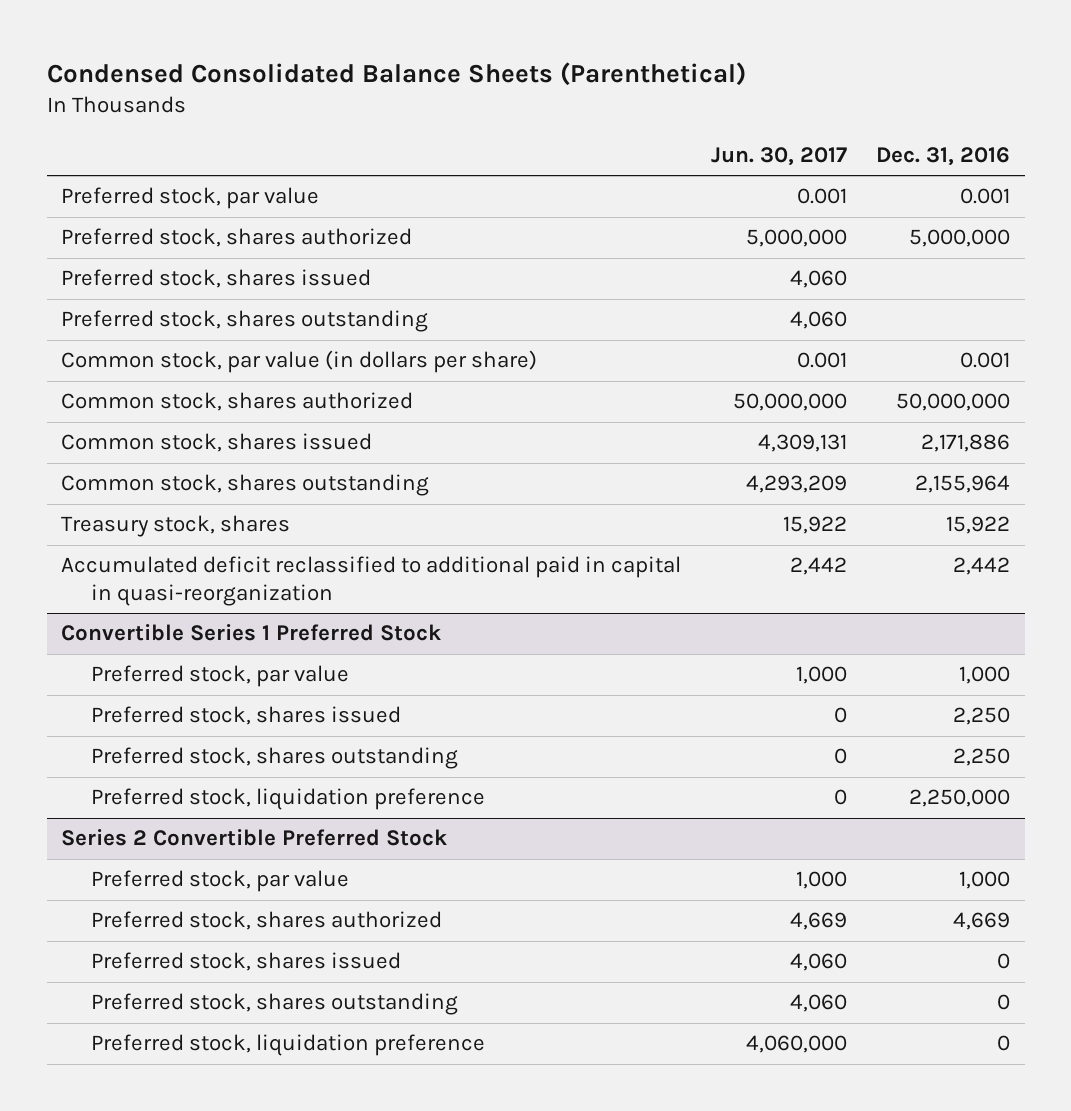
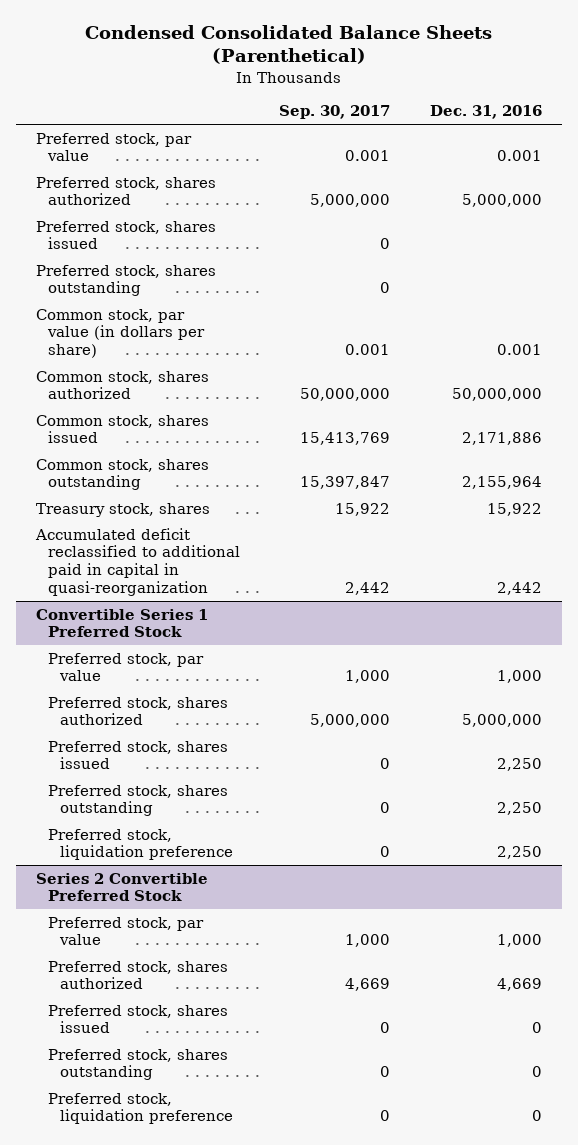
[710,146,847,166] Jun. 30, 2017 -> none
none -> [279,105,391,120] Sep. 30, 2017
none -> [47,696,228,726] Preferred stock, shares authorized
[908,789,1010,808] 2,250,000 -> [496,846,542,860] 2,250

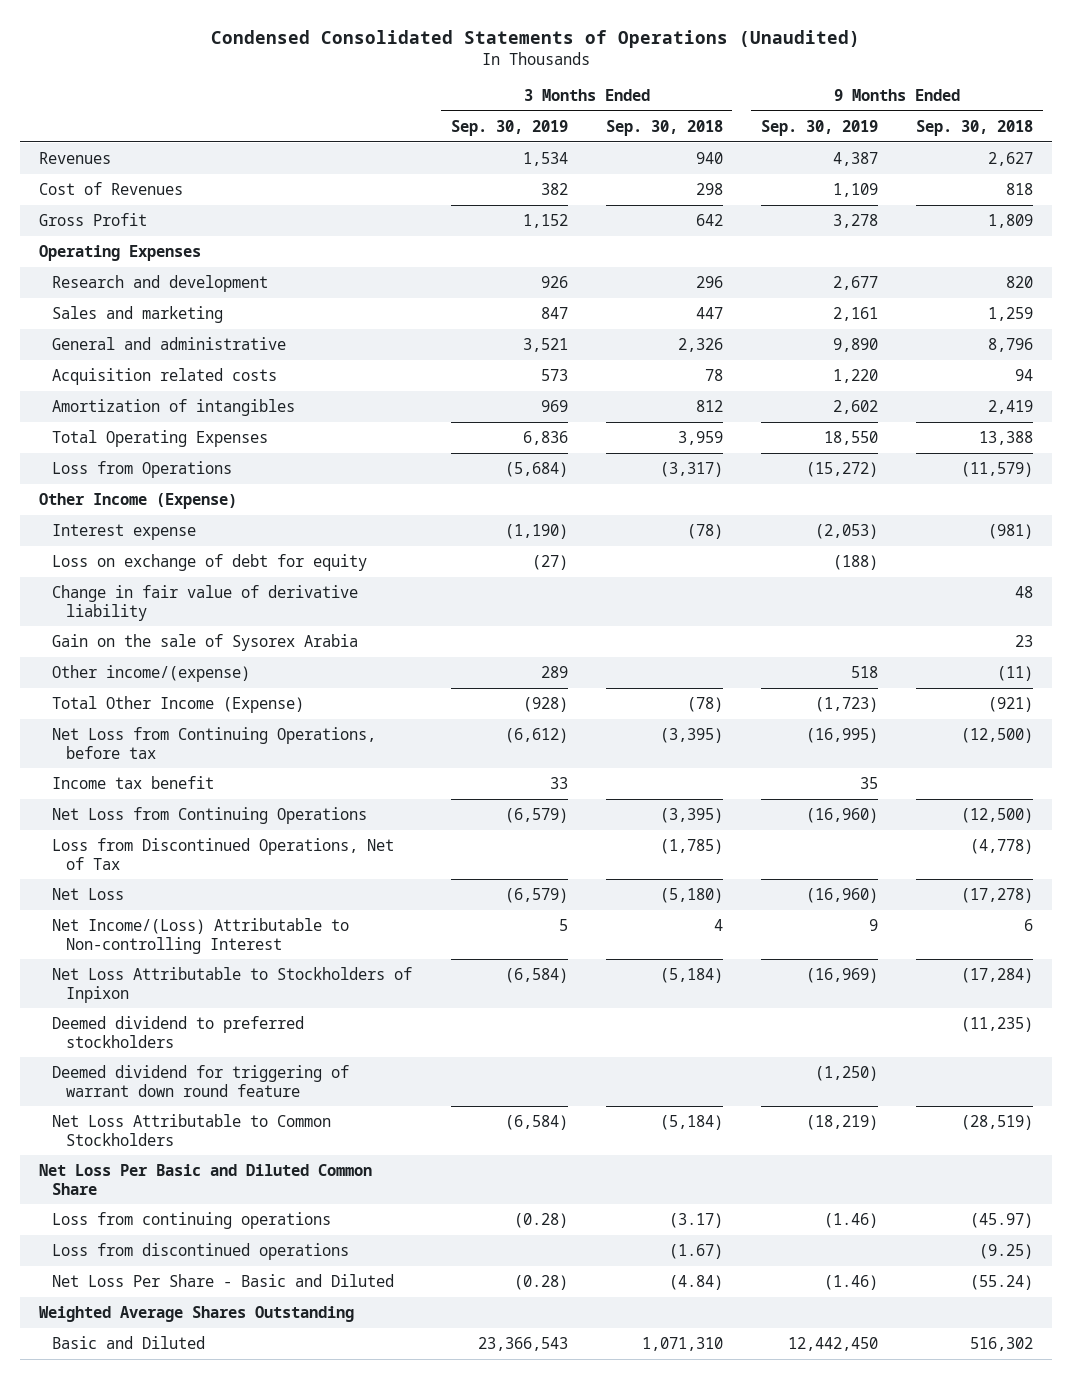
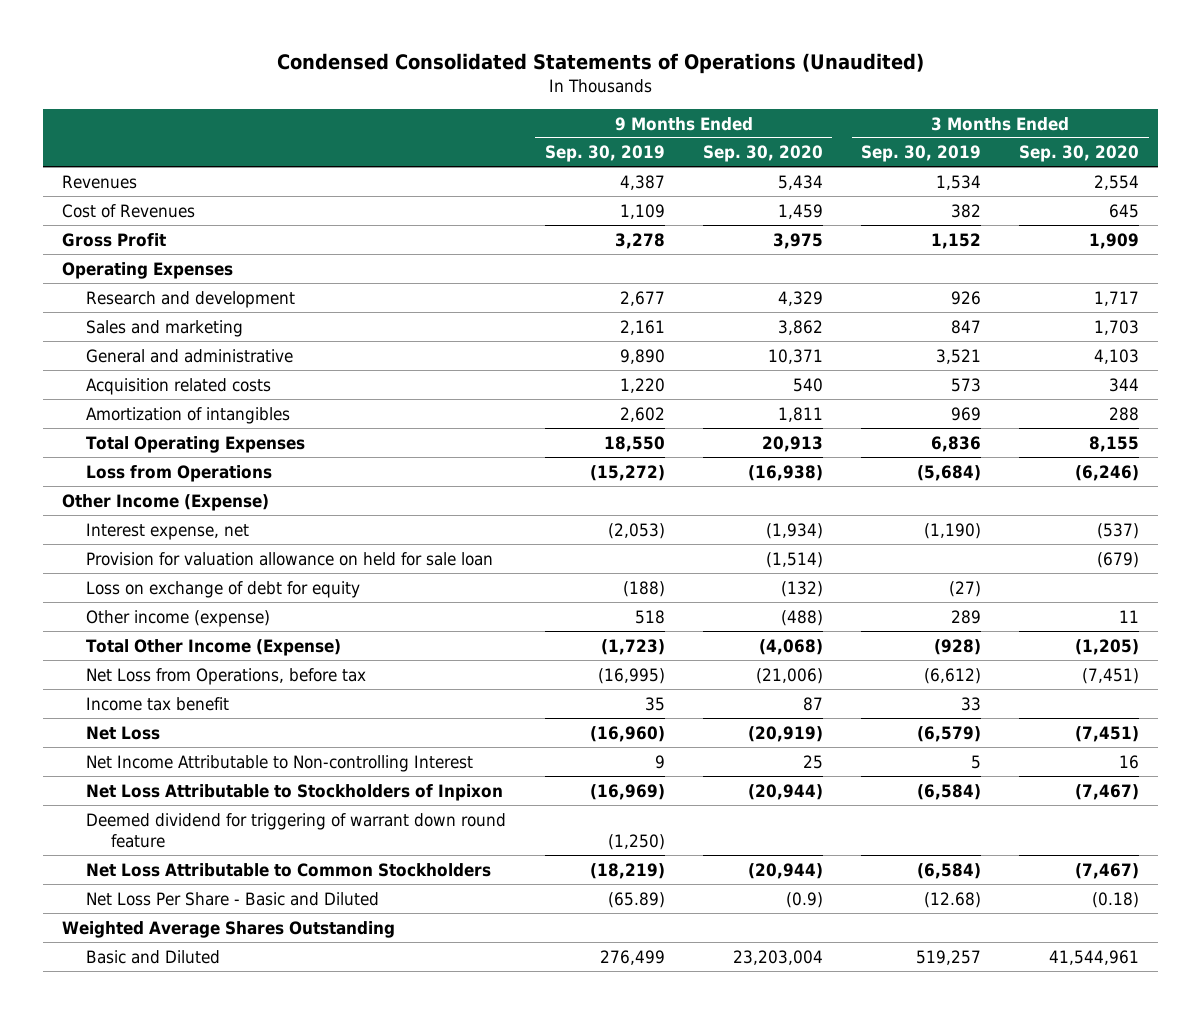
[605,119,723,136] Sep. 30, 2018 -> none
[915,119,1033,136] Sep. 30, 2018 -> none
none -> [702,145,823,163] Sep. 30, 2020
none -> [1019,145,1140,163] Sep. 30, 2020
[52,523,197,540] Interest expense -> [86,522,250,540] Interest expense, net
none -> [86,551,494,566] Provision for valuation allowance on held for sale loan
[52,584,359,621] Change in fair value of derivative liability -> none
[52,633,359,651] Gain on the sale of Sysorex Arabia -> none
[52,664,251,682] Other income/(expense) -> [86,609,271,627] Other income (expense)
[52,726,377,759] Net Loss from Continuing Operations, before tax -> [86,667,367,685] Net Loss from Operations, before tax
[52,806,368,824] Net Loss from Continuing Operations -> none
[52,837,395,870] Loss from Discontinued Operations, Net of Tax -> none
[52,917,350,954] Net Income/(Loss) Attributable to Non-controlling Interest -> [86,754,474,772] Net Income Attributable to Non-controlling Interest
[52,1015,305,1048] Deemed dividend to preferred stockholders -> none
[39,1163,373,1195] Net Loss Per Basic and Diluted Common Share -> none
[52,1211,332,1229] Loss from continuing operations -> none
[52,1242,350,1260] Loss from discontinued operations -> none
[513,1274,568,1290] (0.28) -> [924,891,982,908] (12.68)
[823,1274,878,1290] (1.46) -> [607,891,665,908] (65.89)
[477,1336,568,1351] 23,366,543 -> [916,949,982,965] 519,257
[787,1336,878,1351] 12,442,450 -> [599,949,665,965] 276,499

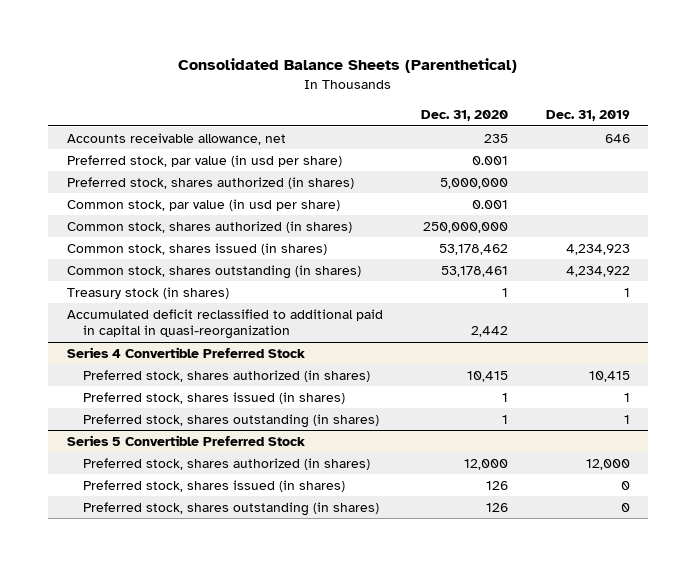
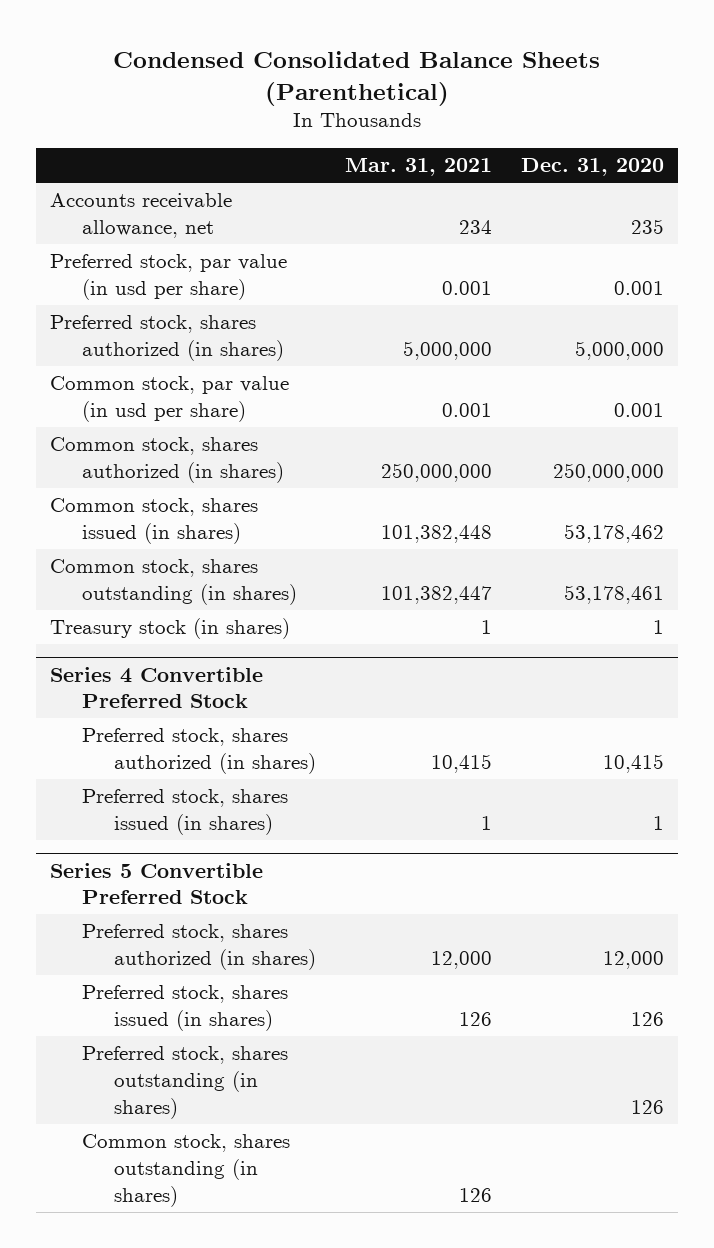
[178,58,518,74] Consolidated Balance Sheets (Parenthetical) -> [113,50,601,106] Condensed Consolidated Balance Sheets (Parenthetical)
[545,110,630,122] Dec. 31, 2019 -> none
none -> [344,158,492,177] Mar. 31, 2021
[67,308,384,340] Accumulated deficit reclassified to additional paid in capital in quasi-reorganization -> none
[83,413,380,428] Preferred stock, shares outstanding (in shares) -> none
none -> [82,1134,291,1207] Common stock, shares outstanding (in shares)

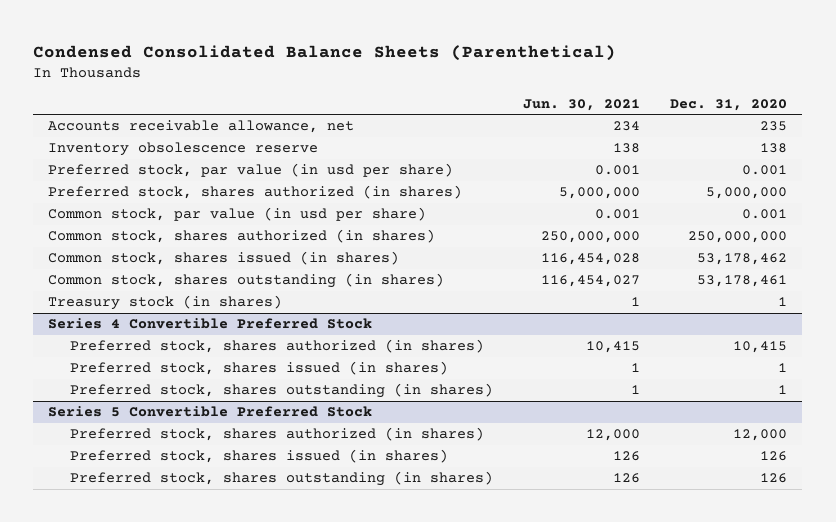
[344,158,492,177] Mar. 31, 2021 -> none
none -> [523,98,641,111] Jun. 30, 2021
none -> [48,142,319,157] Inventory obsolescence reserve
none -> [70,383,494,399] Preferred stock, shares outstanding (in shares)
[82,1134,291,1207] Common stock, shares outstanding (in shares) -> none

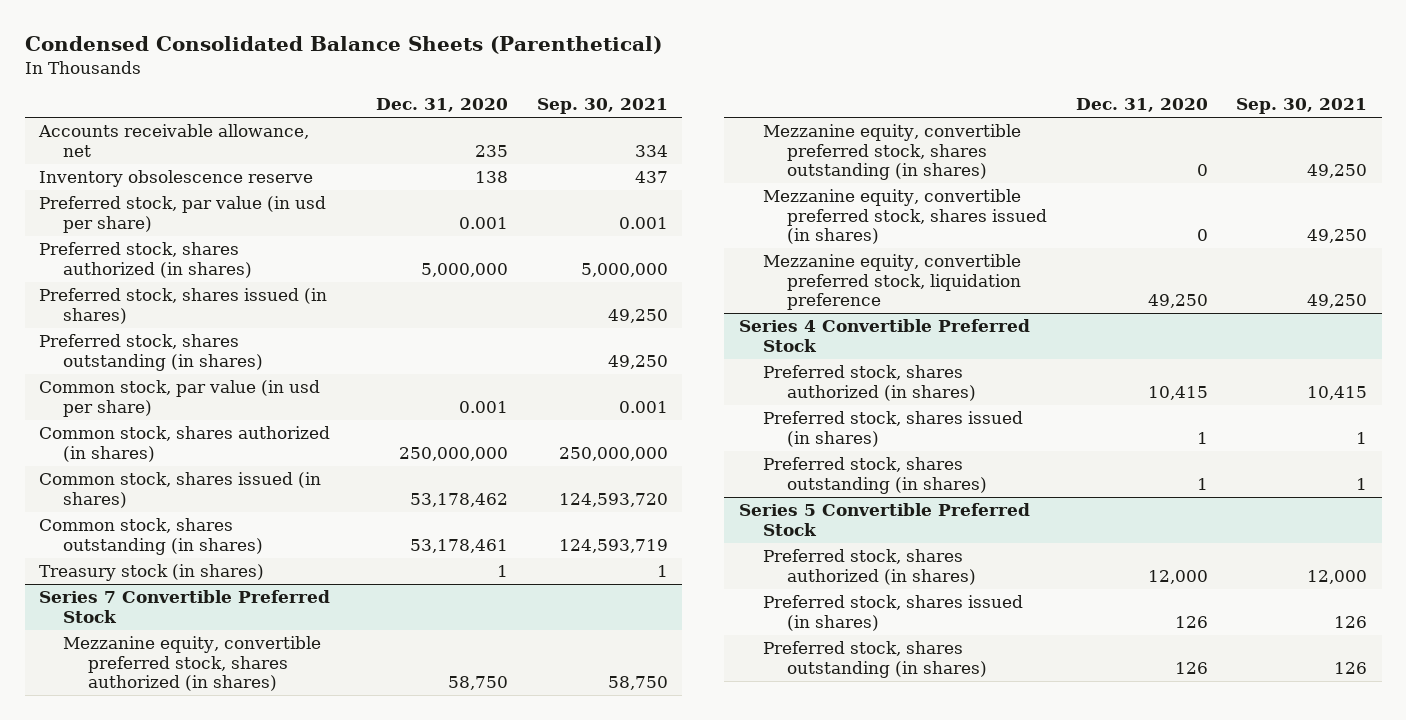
[523,98,641,111] Jun. 30, 2021 -> none
none -> [536,98,668,115] Sep. 30, 2021
none -> [39,288,328,324] Preferred stock, shares issued (in shares)
none -> [39,334,264,371] Preferred stock, shares outstanding (in shares)
none -> [39,590,331,623] Series 7 Convertible Preferred Stock
none -> [63,636,322,692] Mezzanine equity, convertible preferred stock, shares authorized (in shares)
none -> [762,124,1021,181] Mezzanine equity, convertible preferred stock, shares outstanding (in shares)
none -> [762,189,1048,245] Mezzanine equity, convertible preferred stock, shares issued (in shares)
none -> [762,254,1022,311] Mezzanine equity, convertible preferred stock, liquidation preference

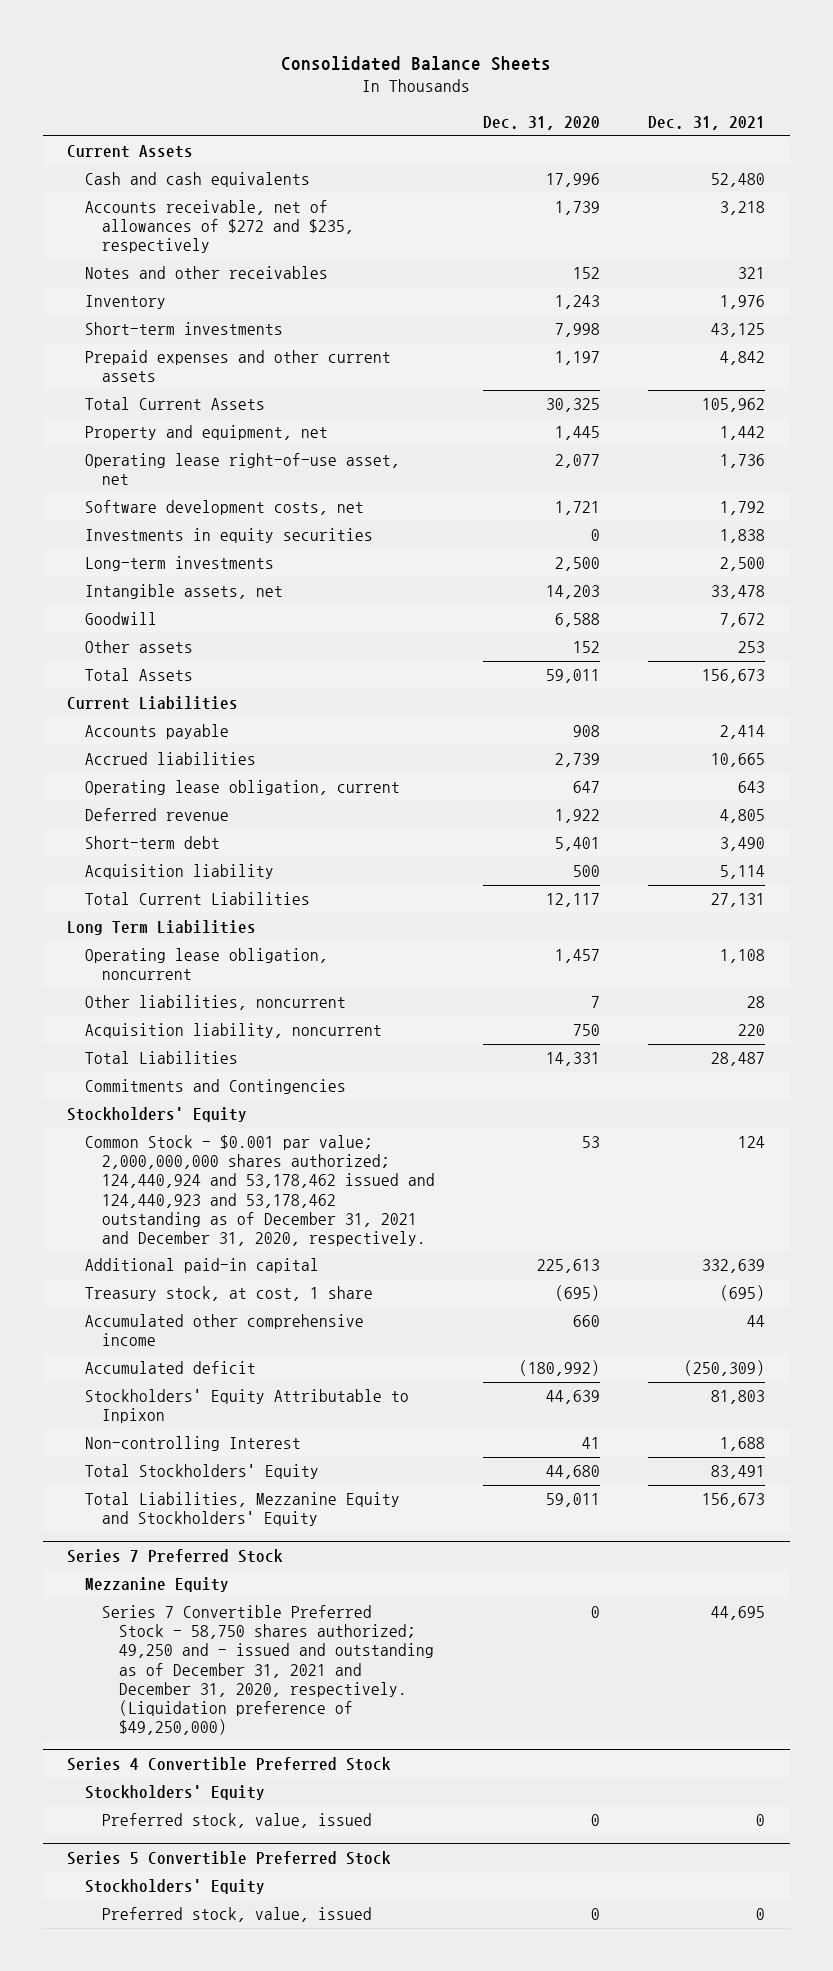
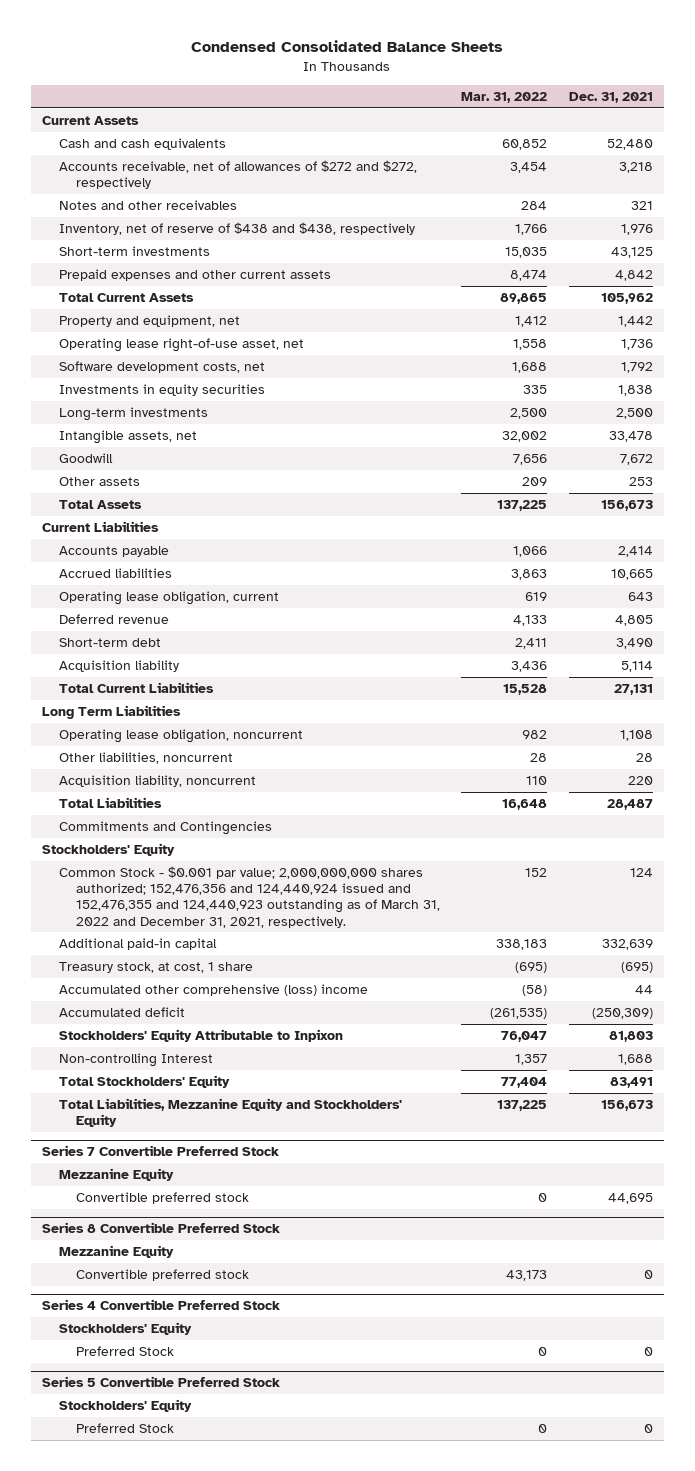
[281,55,552,71] Consolidated Balance Sheets -> [191,40,504,53] Condensed Consolidated Balance Sheets
[483,115,601,130] Dec. 31, 2020 -> none
none -> [461,91,548,103] Mar. 31, 2022
[84,200,354,254] Accounts receivable, net of allowances of $272 and $235, respectively -> [58,160,417,190] Accounts receivable, net of allowances of $272 and $272, respectively
[84,295,166,310] Inventory -> [58,222,415,236] Inventory, net of reserve of $438 and $438, respectively
[84,1135,435,1246] Common Stock - $0.001 par value; 2,000,000,000 shares authorized; 124,440,924 and 53,178,462 issued and 124,440,923 and 53,178,462 outstanding as of December 31, 2021 and December 31, 2020, respectively. -> [58,866,440,928] Common Stock - $0.001 par value; 2,000,000,000 shares authorized; 152,476,356 and 124,440,924 issued and 152,476,355 and 124,440,923 outstanding as of March 31, 2022 and December 31, 2021, respectively.
[84,1314,364,1347] Accumulated other comprehensive income -> [58,984,368,997] Accumulated other comprehensive (loss) income
[67,1548,284,1563] Series 7 Preferred Stock -> [41,1145,279,1157] Series 7 Convertible Preferred Stock
[101,1605,434,1735] Series 7 Convertible Preferred Stock - 58,750 shares authorized; 49,250 and - issued and outstanding as of December 31, 2021 and December 31, 2020, respectively. (Liquidation preference of $49,250,000) -> [75,1192,249,1205] Convertible preferred stock
none -> [41,1222,280,1234] Series 8 Convertible Preferred Stock
none -> [58,1245,174,1259] Mezzanine Equity
none -> [75,1269,249,1282] Convertible preferred stock
[101,1813,372,1829] Preferred stock, value, issued -> [75,1346,174,1357] Preferred Stock
[101,1907,372,1923] Preferred stock, value, issued -> [75,1423,174,1434] Preferred Stock

